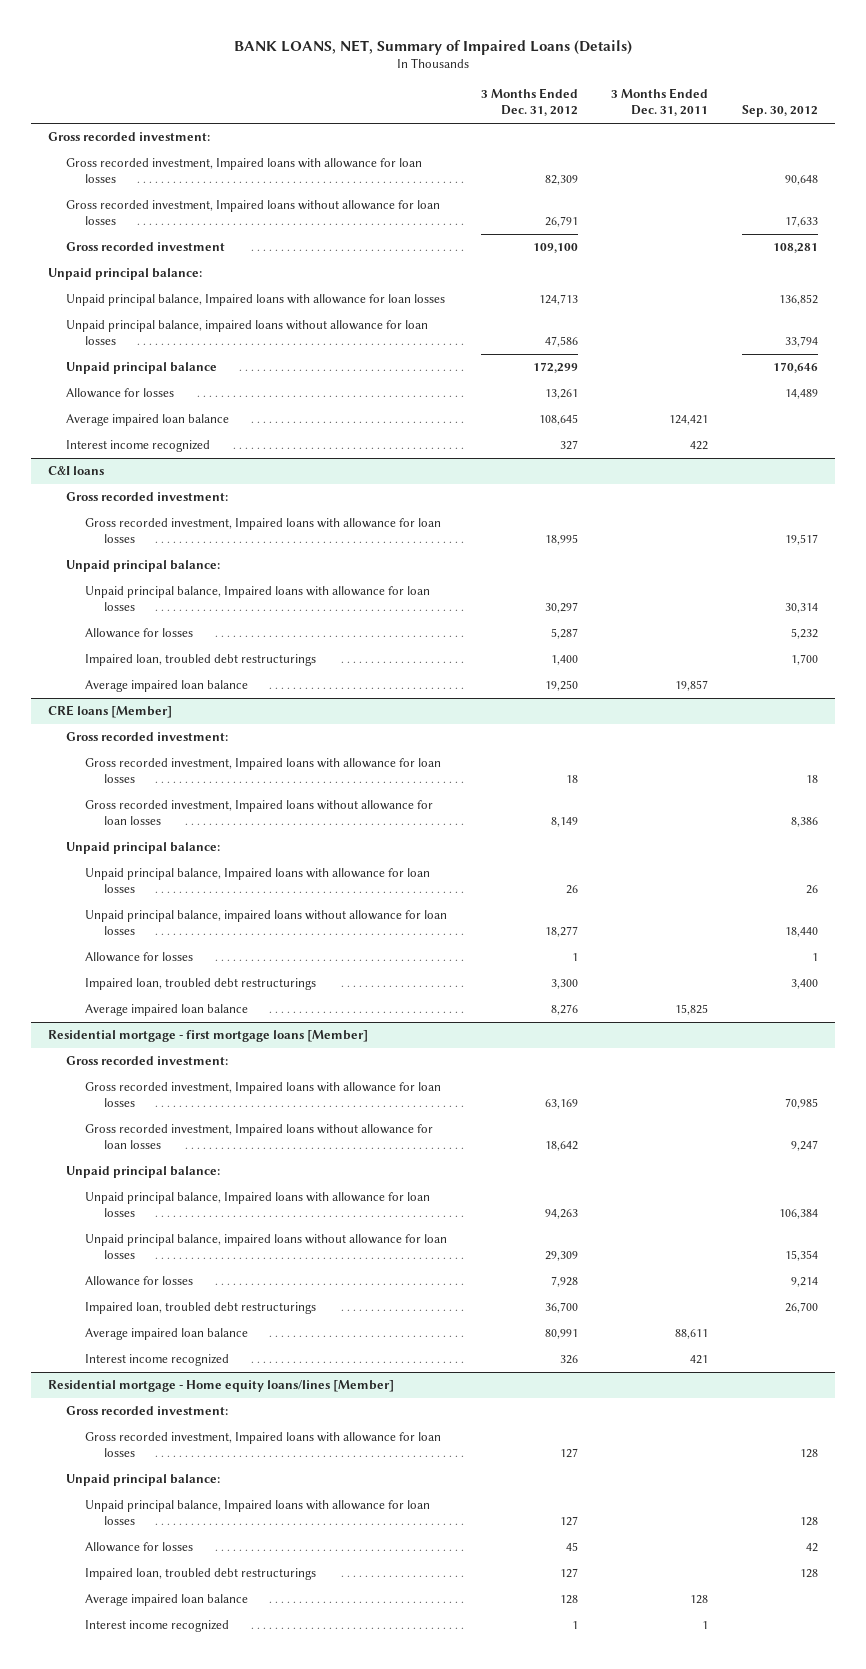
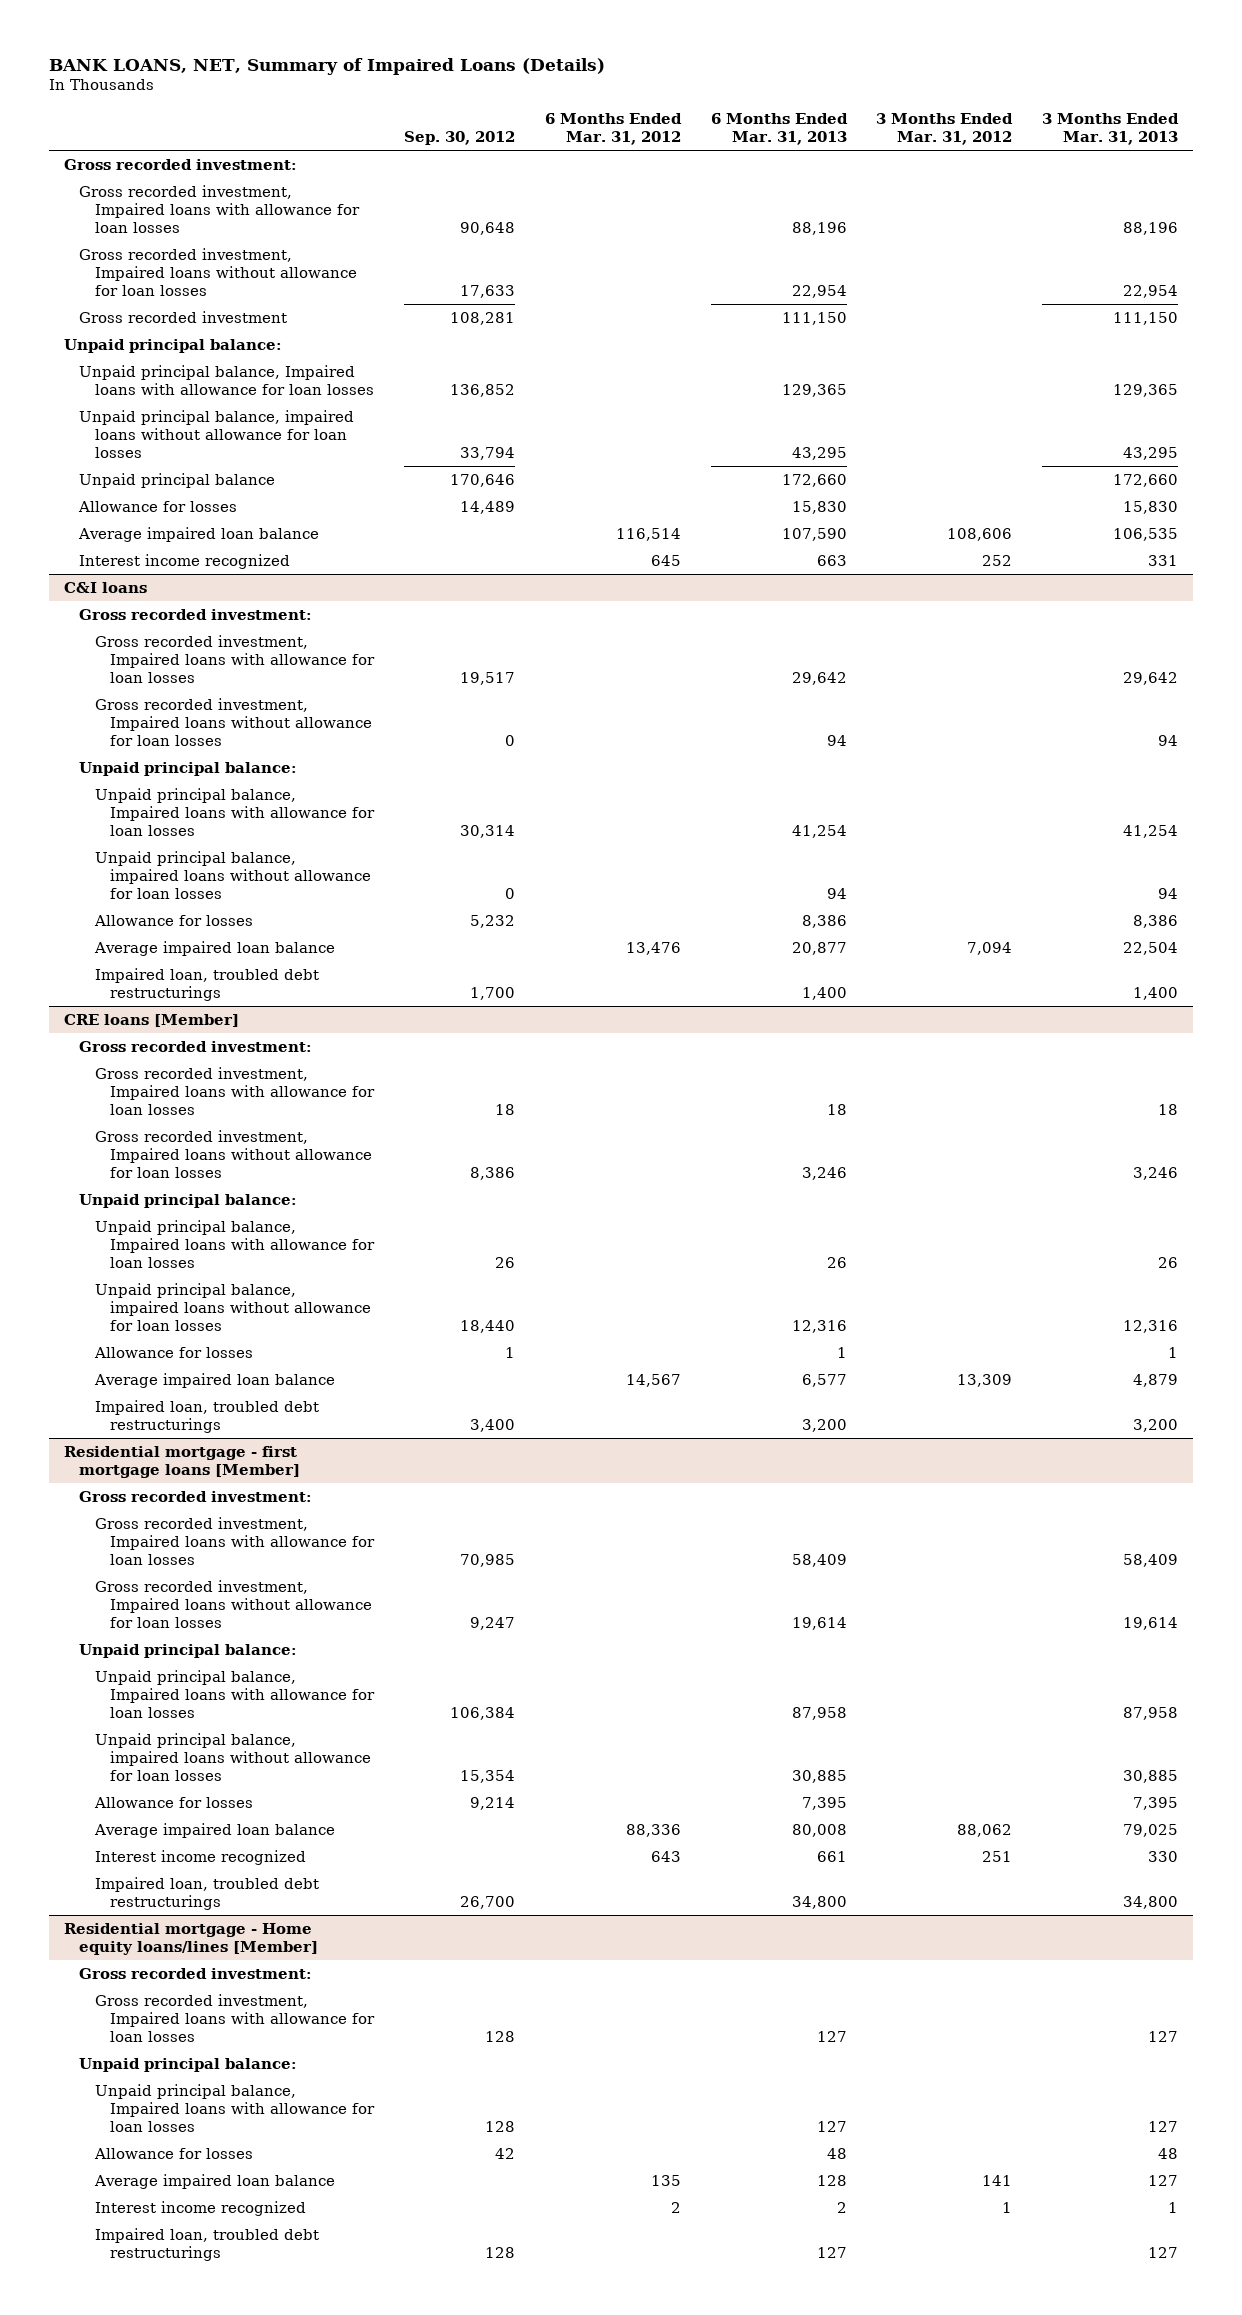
[480,88,578,117] 3 Months Ended Dec. 31, 2012 -> none
[611,88,709,117] 3 Months Ended Dec. 31, 2011 -> none
none -> [544,112,682,145] 6 Months Ended Mar. 31, 2012
none -> [710,112,848,145] 6 Months Ended Mar. 31, 2013
none -> [876,112,1014,145] 3 Months Ended Mar. 31, 2012
none -> [1042,112,1180,145] 3 Months Ended Mar. 31, 2013
none -> [94,697,373,746] Gross recorded investment, Impaired loans without allowance for loan losses
none -> [94,850,372,899] Unpaid principal balance, impaired loans without allowance for loan losses
[84,654,316,667] Impaired loan, troubled debt restructurings -> [94,967,319,1001] Impaired loan, troubled debt restructurings
[84,978,316,991] Impaired loan, troubled debt restructurings -> [94,1399,319,1433] Impaired loan, troubled debt restructurings
[84,1302,316,1315] Impaired loan, troubled debt restructurings -> [94,1876,319,1910] Impaired loan, troubled debt restructurings
[84,1568,316,1581] Impaired loan, troubled debt restructurings -> [94,2227,319,2261] Impaired loan, troubled debt restructurings

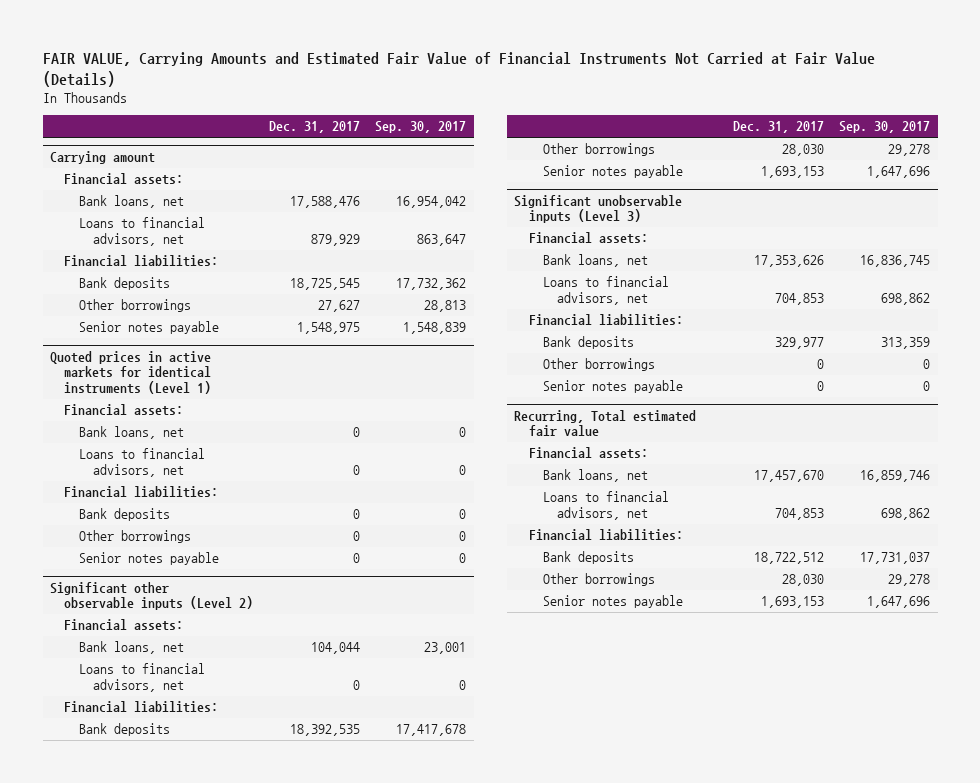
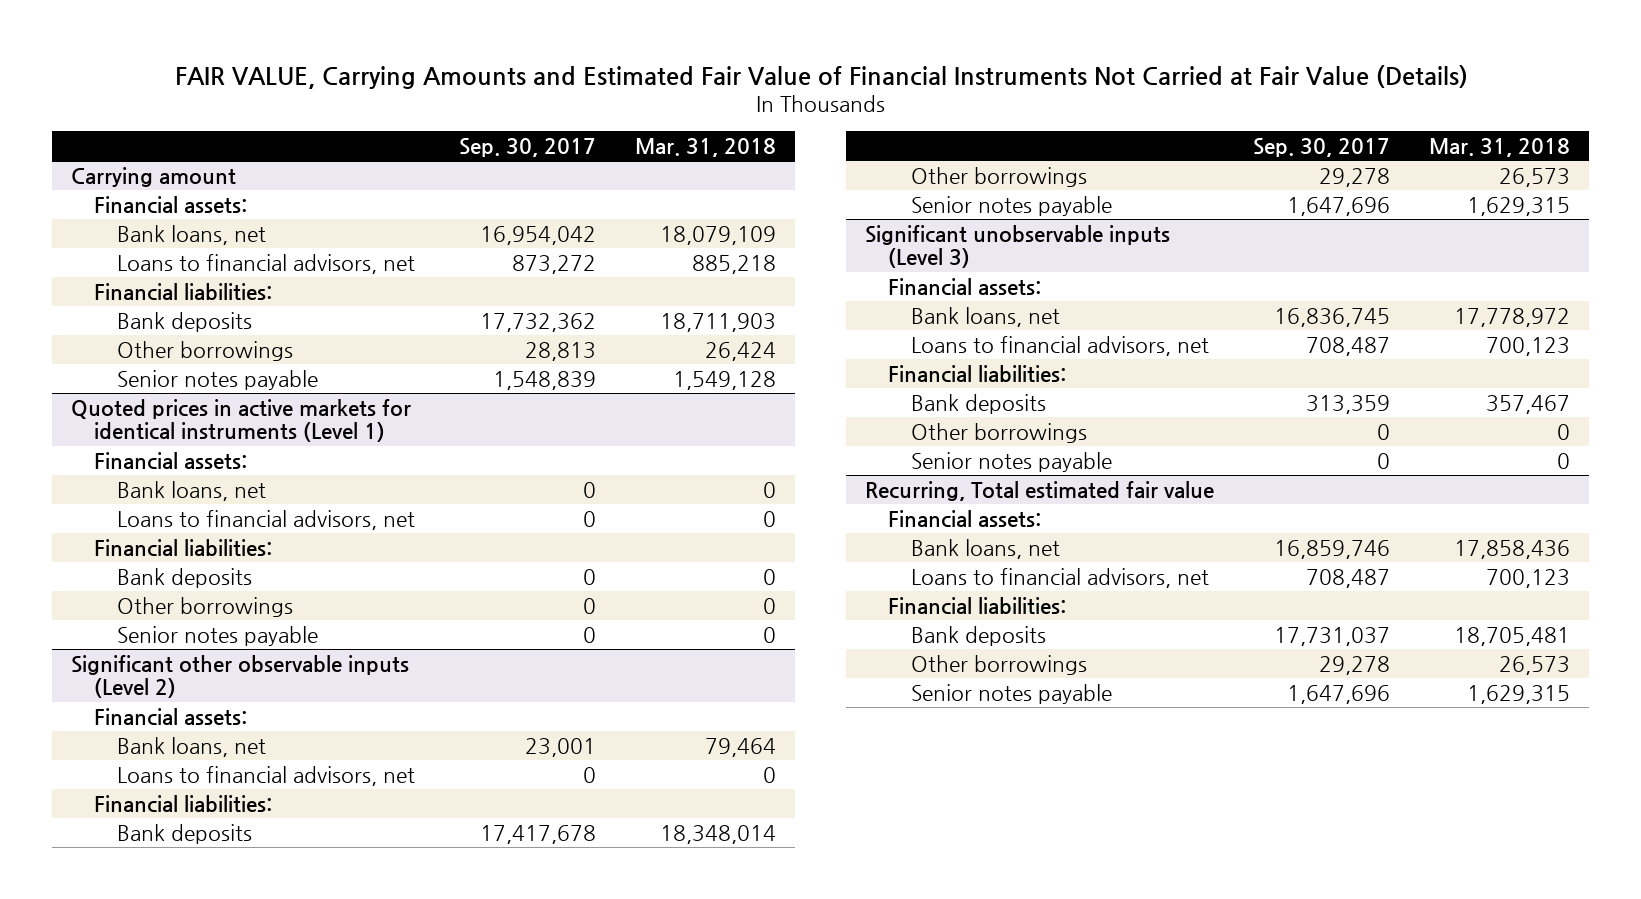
[268,121,360,134] Dec. 31, 2017 -> none
none -> [634,137,776,157] Mar. 31, 2018
[416,233,466,246] 863,647 -> [512,254,597,274] 873,272
[881,292,931,305] 698,862 -> [1306,336,1391,356] 708,487
[881,507,931,520] 698,862 -> [1306,568,1391,588] 708,487

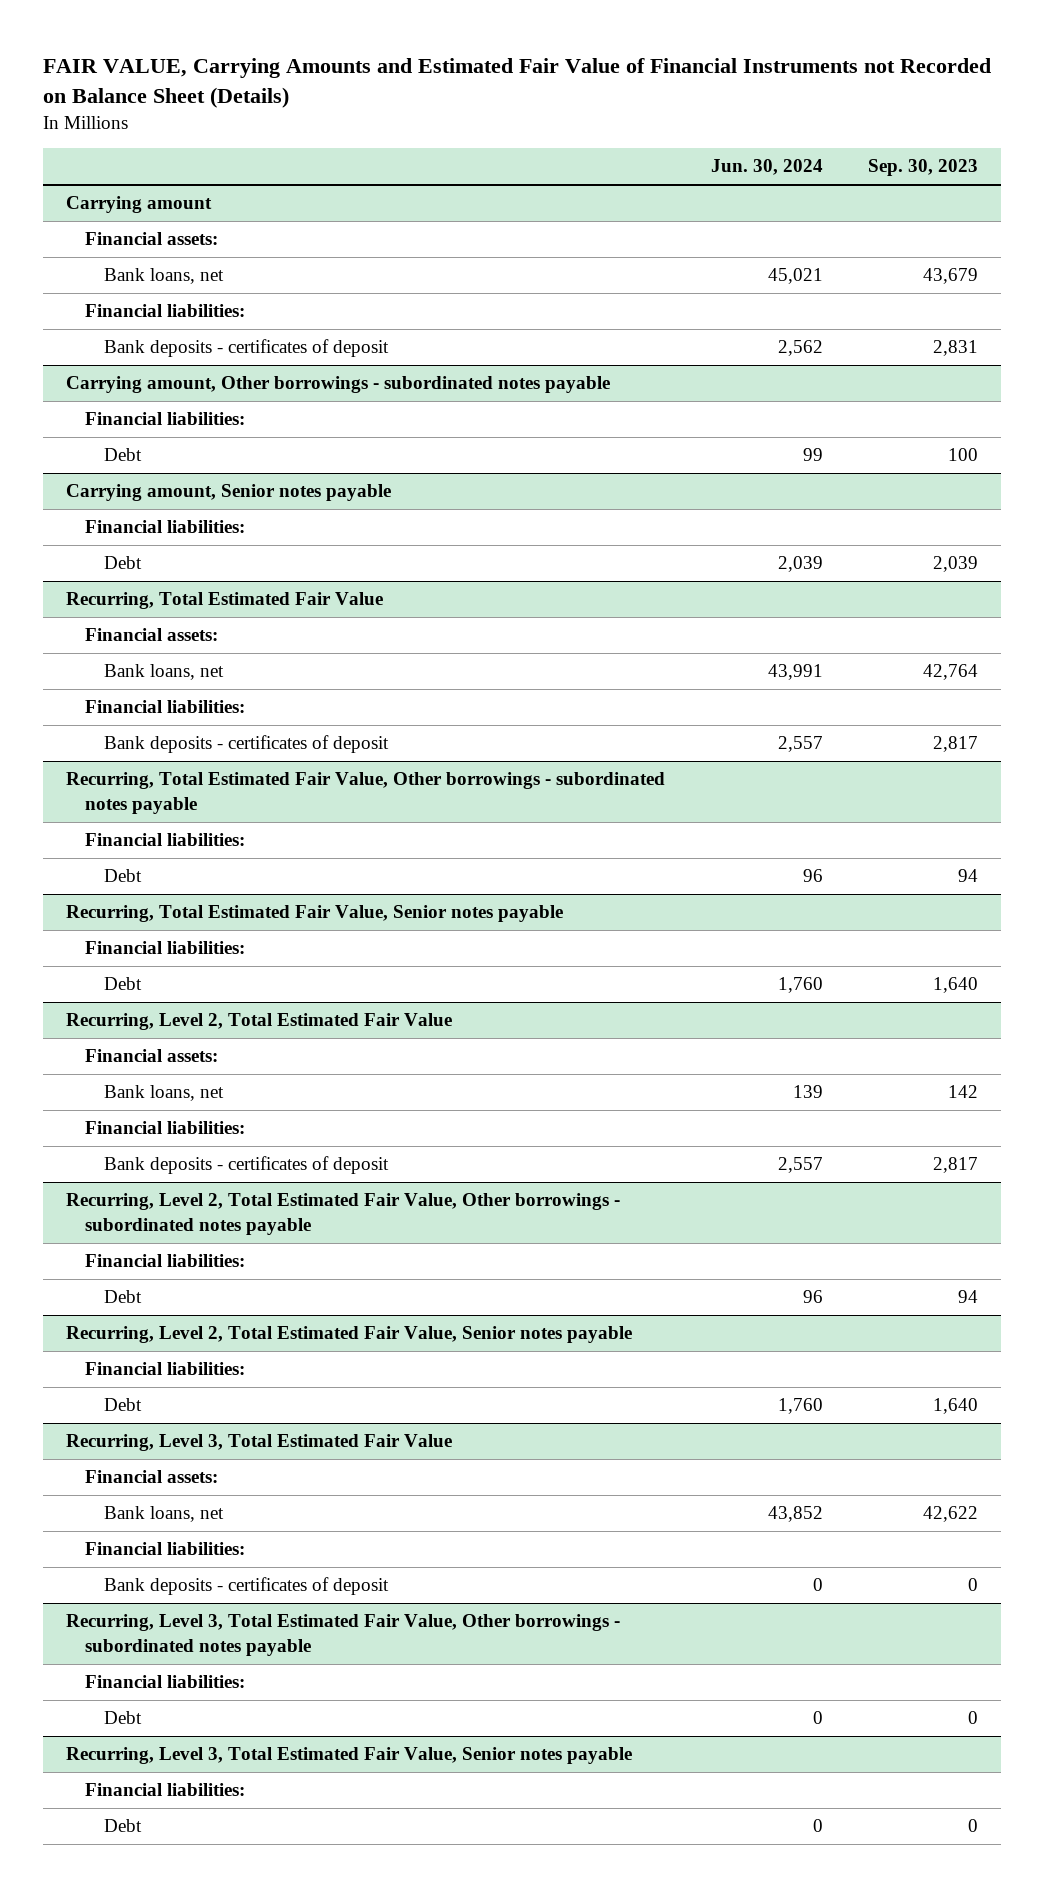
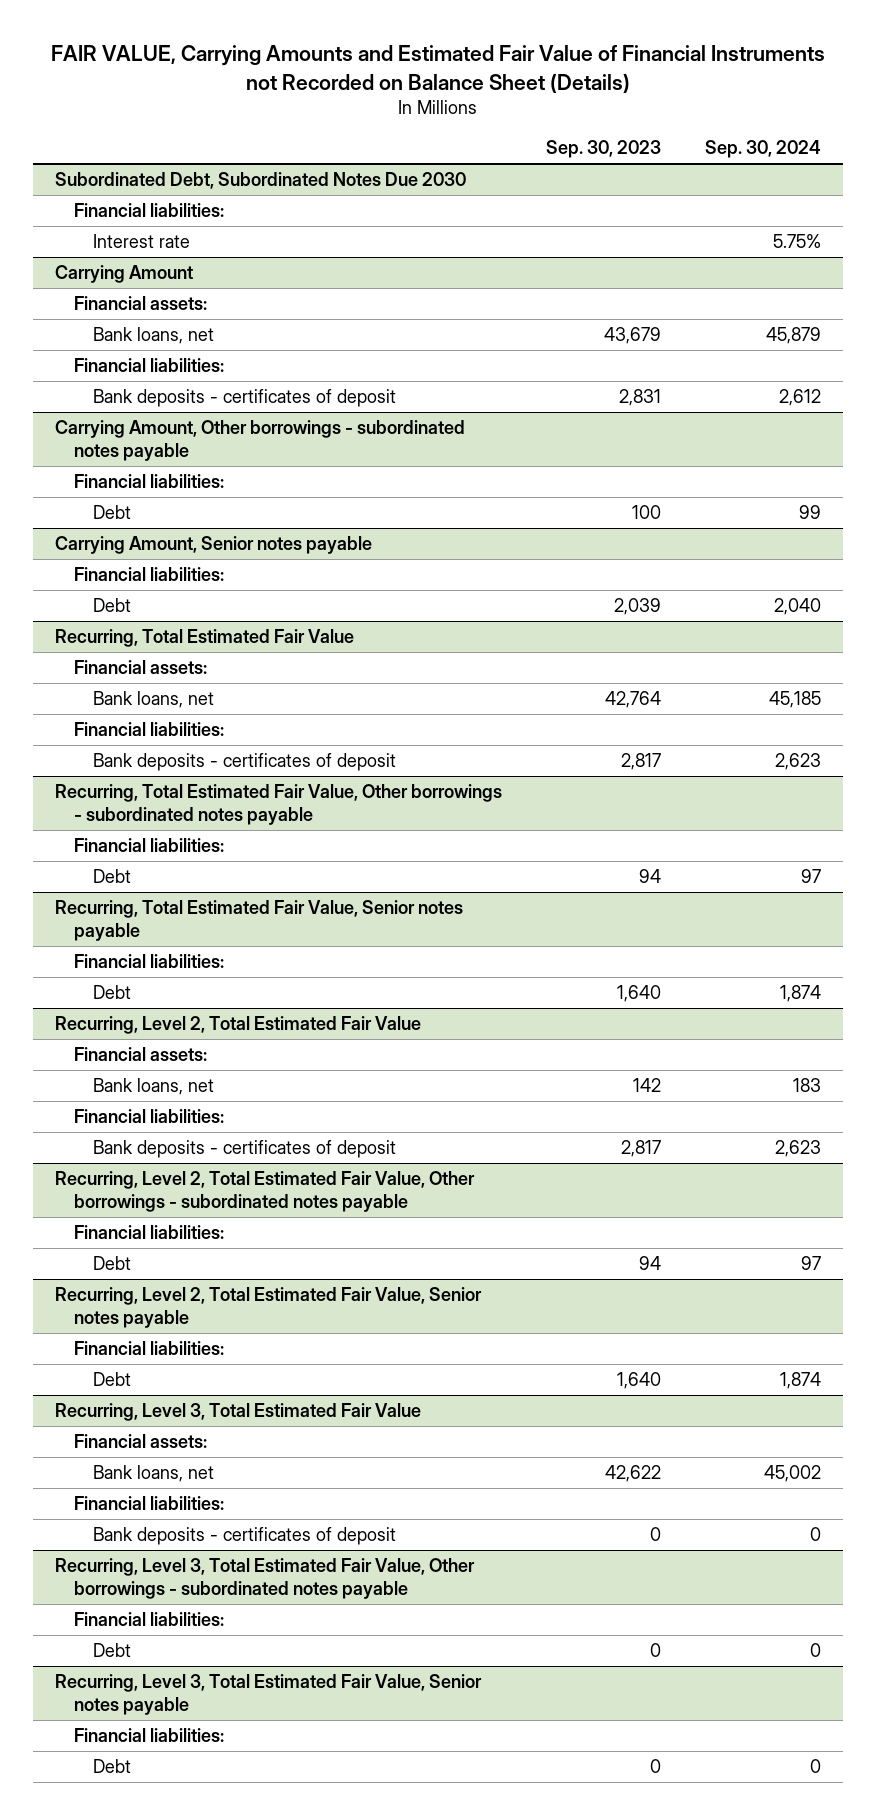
[710,159,823,176] Jun. 30, 2024 -> none
none -> [704,140,821,159] Sep. 30, 2024
none -> [55,172,467,190] Subordinated Debt, Subordinated Notes Due 2030
none -> [74,203,225,218] Financial liabilities:
none -> [93,234,191,249] Interest rate
[66,196,213,214] Carrying amount -> [55,265,194,284] Carrying Amount
[66,376,611,394] Carrying amount, Other borrowings - subordinated notes payable -> [55,420,466,462] Carrying Amount, Other borrowings - subordinated notes payable
[66,484,392,502] Carrying amount, Senior notes payable -> [55,536,373,555] Carrying Amount, Senior notes payable

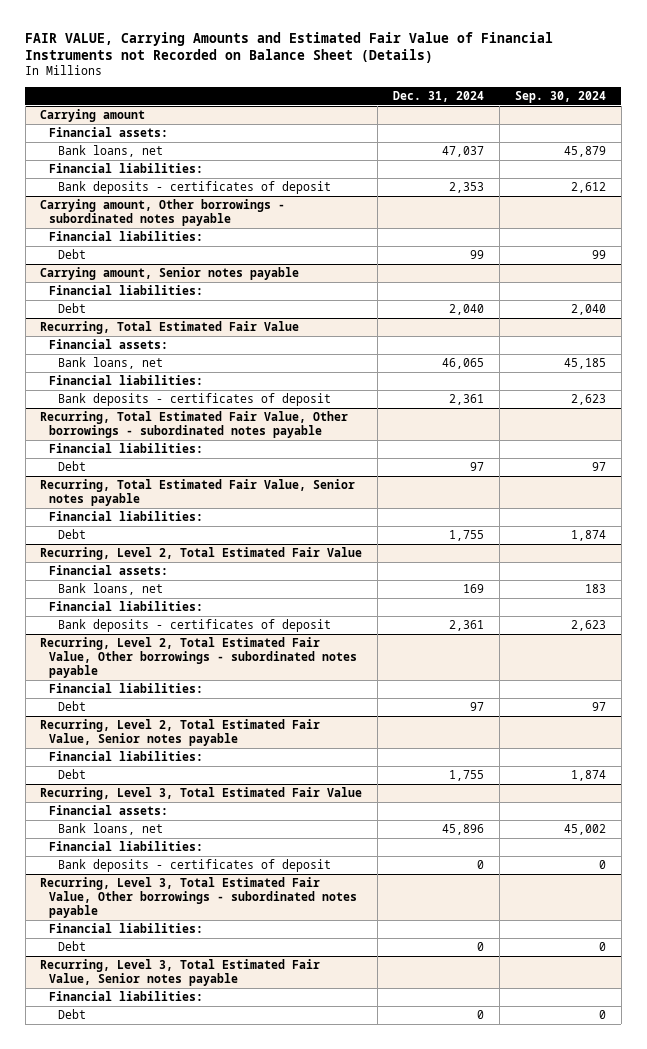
[545,140,661,159] Sep. 30, 2023 -> none
none -> [393,90,485,102] Dec. 31, 2024
[55,172,467,190] Subordinated Debt, Subordinated Notes Due 2030 -> none
[74,203,225,218] Financial liabilities: -> none
[93,234,191,249] Interest rate -> none
[55,265,194,284] Carrying Amount -> [40,109,146,123] Carrying amount
[55,420,466,462] Carrying Amount, Other borrowings - subordinated notes payable -> [40,199,286,226] Carrying amount, Other borrowings - subordinated notes payable
[55,536,373,555] Carrying Amount, Senior notes payable -> [40,267,300,281] Carrying amount, Senior notes payable

